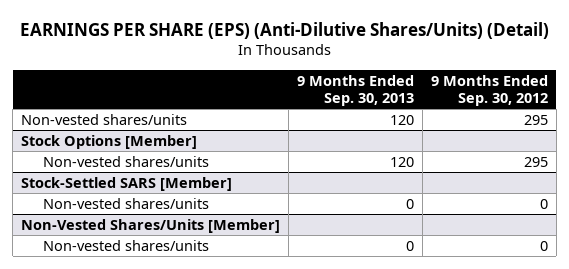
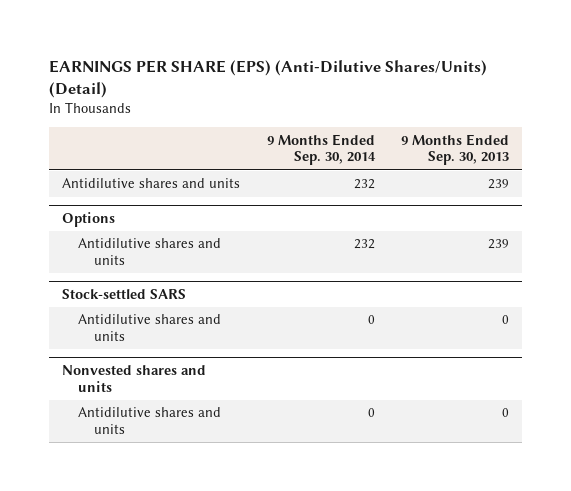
[430,74,548,107] 9 Months Ended Sep. 30, 2012 -> none
none -> [266,133,376,166] 9 Months Ended Sep. 30, 2014
[21,134,198,149] Stock Options [Member] -> none
[21,218,281,233] Non-Vested Shares/Units [Member] -> none
[21,113,188,125] Non-vested shares/units -> [62,178,241,189] Antidilutive shares and units
[390,114,415,125] 120 -> [487,179,509,190] 239
none -> [62,211,116,227] Options
[43,155,210,167] Non-vested shares/units -> [78,238,222,266] Antidilutive shares and units
[390,156,415,167] 120 -> [487,239,509,250] 239
[21,176,233,191] Stock-Settled SARS [Member] -> [62,288,187,299] Stock-settled SARS
[43,197,210,209] Non-vested shares/units -> [78,314,222,342] Antidilutive shares and units
none -> [62,364,207,392] Nonvested shares and units
[43,239,210,251] Non-vested shares/units -> [78,407,222,435] Antidilutive shares and units

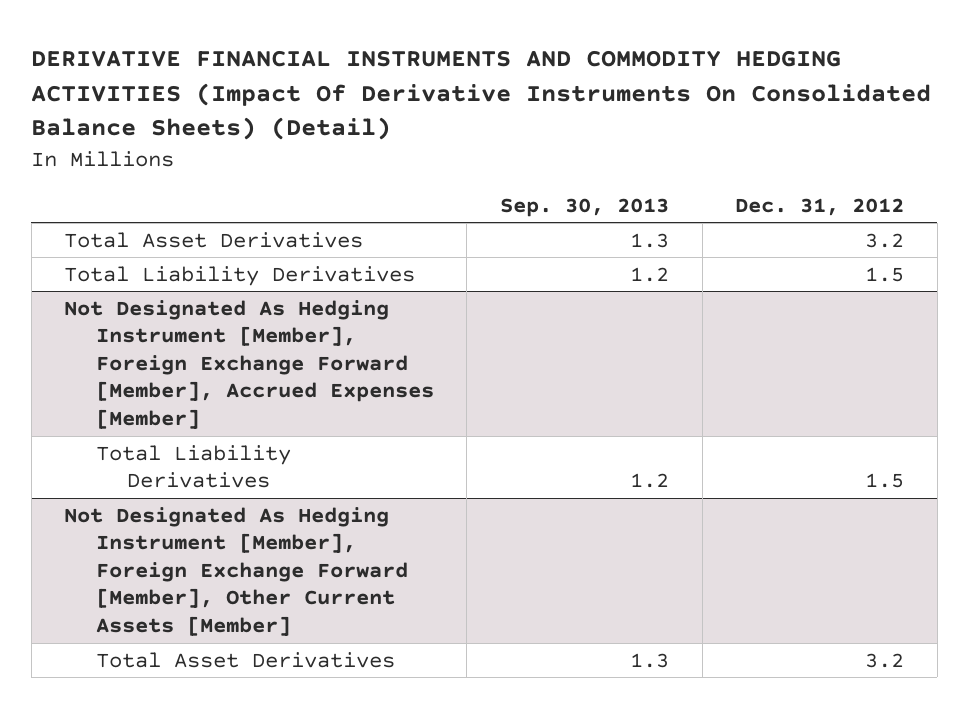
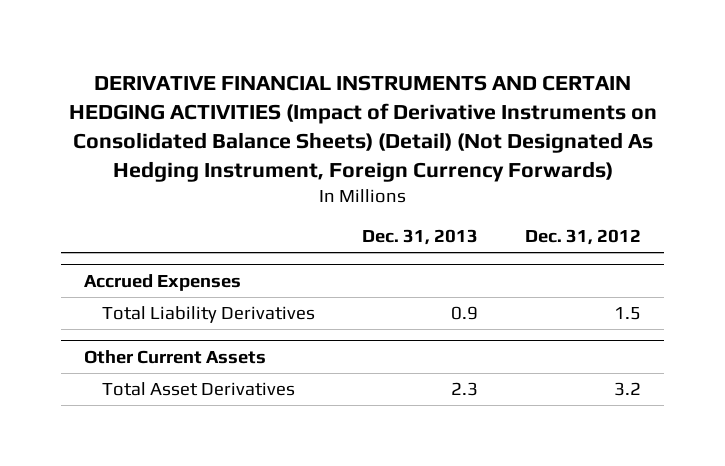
[31,49,932,141] DERIVATIVE FINANCIAL INSTRUMENTS AND COMMODITY HEDGING ACTIVITIES (Impact Of Derivative Instruments On Consolidated Balance Sheets) (Detail) -> [68,74,657,182] DERIVATIVE FINANCIAL INSTRUMENTS AND CERTAIN HEDGING ACTIVITIES (Impact of Derivative Instruments on Consolidated Balance Sheets) (Detail) (Not Designated As Hedging Instrument, Foreign Currency Forwards)
[499,197,669,217] Sep. 30, 2013 -> none
none -> [361,229,478,246] Dec. 31, 2013
[64,231,364,248] Total Asset Derivatives -> none
[64,265,416,286] Total Liability Derivatives -> none
[64,299,434,430] Not Designated As Hedging Instrument [Member], Foreign Exchange Forward [Member], Accrued Expenses [Member] -> none
none -> [84,273,242,291] Accrued Expenses
[64,506,408,637] Not Designated As Hedging Instrument [Member], Foreign Exchange Forward [Member], Other Current Assets [Member] -> none
none -> [84,349,267,364] Other Current Assets

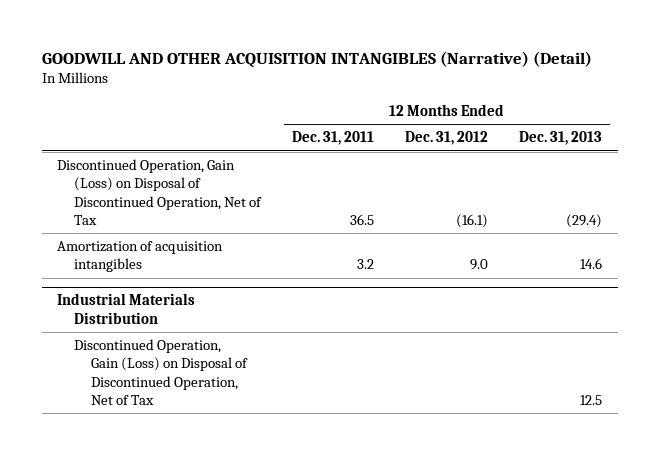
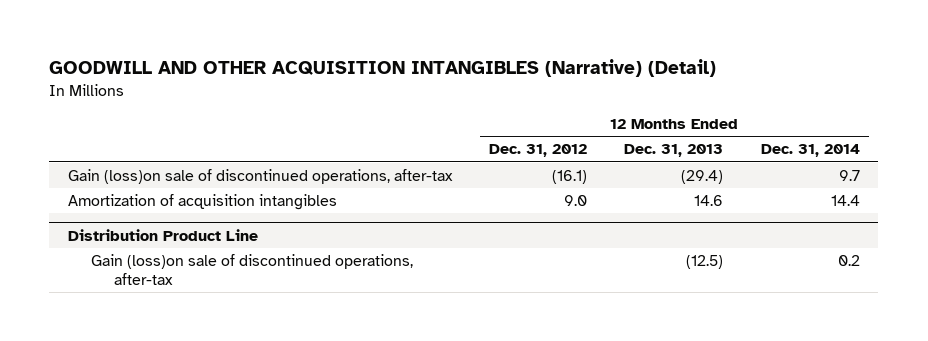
[292,131,375,146] Dec. 31, 2011 -> none
none -> [760,144,860,158] Dec. 31, 2014
[57,159,263,226] Discontinued Operation, Gain (Loss) on Disposal of Discontinued Operation, Net of Tax -> [68,168,454,184] Gain (loss)on sale of discontinued operations, after-tax
[57,293,196,324] Industrial Materials Distribution -> none
none -> [68,228,259,241] Distribution Product Line
[74,339,249,406] Discontinued Operation, Gain (Loss) on Disposal of Discontinued Operation, Net of Tax -> [91,253,414,286] Gain (loss)on sale of discontinued operations, after-tax
[580,395,603,406] 12.5 -> [686,254,724,269] (12.5)

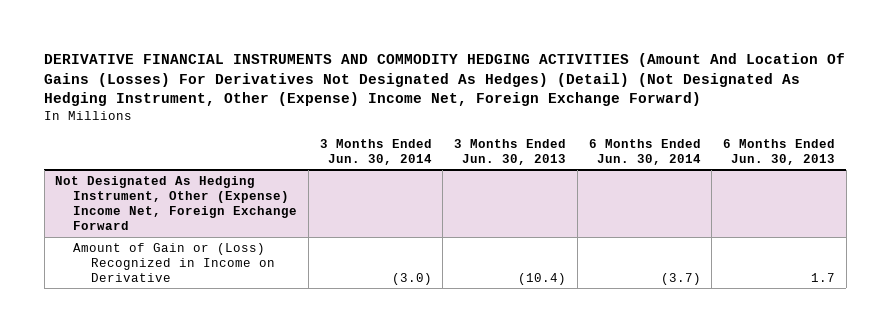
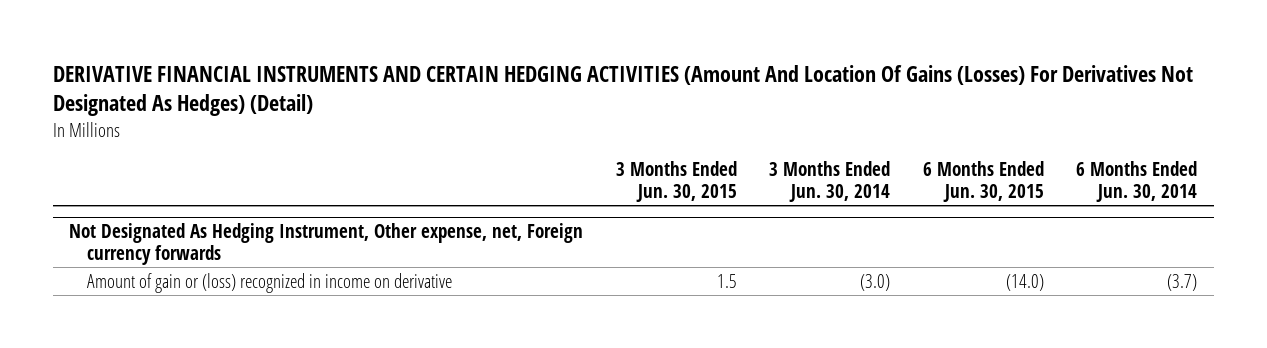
[44,52,846,107] DERIVATIVE FINANCIAL INSTRUMENTS AND COMMODITY HEDGING ACTIVITIES (Amount And Location Of Gains (Losses) For Derivatives Not Designated As Hedges) (Detail) (Not Designated As Hedging Instrument, Other (Expense) Income Net, Foreign Exchange Forward) -> [53,65,1194,117] DERIVATIVE FINANCIAL INSTRUMENTS AND CERTAIN HEDGING ACTIVITIES (Amount And Location Of Gains (Losses) For Derivatives Not Designated As Hedges) (Detail)
[454,138,567,165] 3 Months Ended Jun. 30, 2013 -> none
[722,138,835,165] 6 Months Ended Jun. 30, 2013 -> none
none -> [615,160,737,203] 3 Months Ended Jun. 30, 2015
none -> [922,160,1044,203] 6 Months Ended Jun. 30, 2015
[55,175,298,231] Not Designated As Hedging Instrument, Other (Expense) Income Net, Foreign Exchange Forward -> [69,222,584,265] Not Designated As Hedging Instrument, Other expense, net, Foreign currency forwards
[73,242,276,282] Amount of Gain or (Loss) Recognized in Income on Derivative -> [86,272,452,293] Amount of gain or (loss) recognized in income on derivative

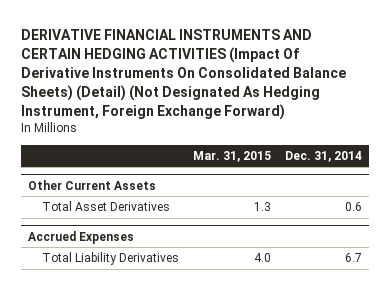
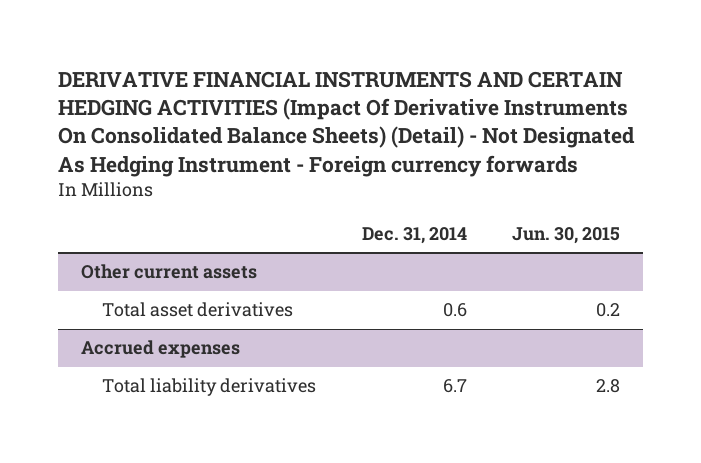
[21,29,347,121] DERIVATIVE FINANCIAL INSTRUMENTS AND CERTAIN HEDGING ACTIVITIES (Impact Of Derivative Instruments On Consolidated Balance Sheets) (Detail) (Not Designated As Hedging Instrument, Foreign Exchange Forward) -> [58,70,636,177] DERIVATIVE FINANCIAL INSTRUMENTS AND CERTAIN HEDGING ACTIVITIES (Impact Of Derivative Instruments On Consolidated Balance Sheets) (Detail) - Not Designated As Hedging Instrument - Foreign currency forwards
[192,150,271,162] Mar. 31, 2015 -> none
none -> [512,227,621,245] Jun. 30, 2015
[28,179,157,190] Other Current Assets -> [81,264,258,280] Other current assets
[42,201,171,212] Total Asset Derivatives -> [102,302,294,318] Total asset derivatives
[28,230,135,244] Accrued Expenses -> [81,340,241,359] Accrued expenses
[42,252,180,266] Total Liability Derivatives -> [102,378,317,397] Total liability derivatives

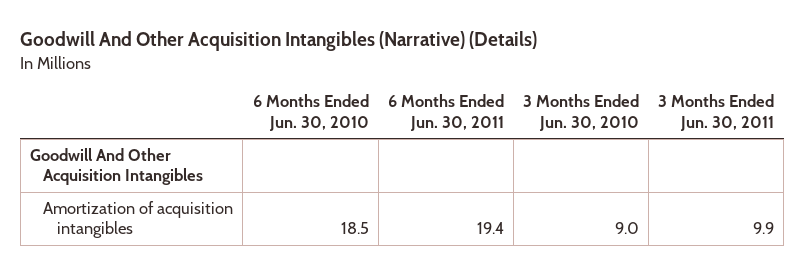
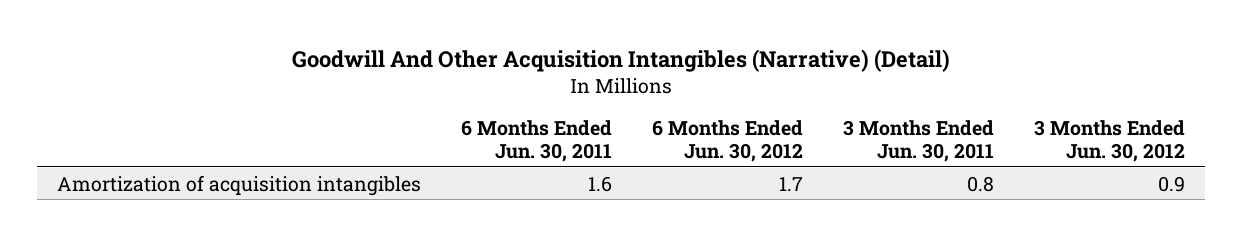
[20,31,538,52] Goodwill And Other Acquisition Intangibles (Narrative) (Details) -> [291,49,950,73] Goodwill And Other Acquisition Intangibles (Narrative) (Detail)
[252,94,369,131] 6 Months Ended Jun. 30, 2010 -> none
[522,94,639,131] 3 Months Ended Jun. 30, 2010 -> none
none -> [651,120,803,163] 6 Months Ended Jun. 30, 2012
none -> [1033,120,1185,163] 3 Months Ended Jun. 30, 2012
[30,148,204,186] Goodwill And Other Acquisition Intangibles -> none
[476,222,504,235] 19.4 -> [588,175,613,192] 1.6
[752,222,774,235] 9.9 -> [966,175,994,192] 0.8

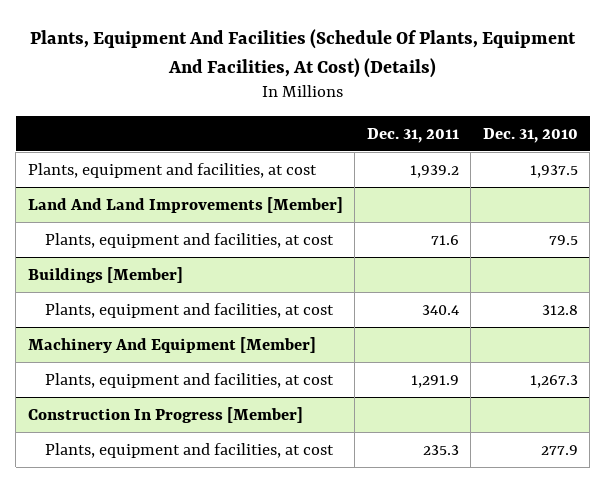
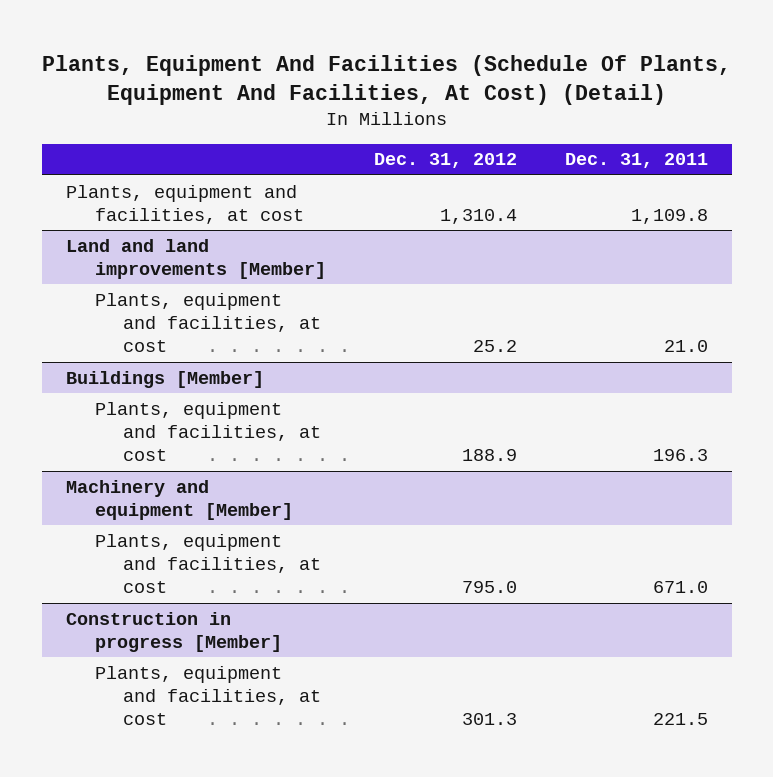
[29,29,576,78] Plants, Equipment And Facilities (Schedule Of Plants, Equipment And Facilities, At Cost) (Details) -> [41,54,731,105] Plants, Equipment And Facilities (Schedule Of Plants, Equipment And Facilities, At Cost) (Detail)
[482,127,578,143] Dec. 31, 2010 -> none
none -> [373,153,517,169] Dec. 31, 2012
[409,164,459,178] 1,939.2 -> [630,208,708,224] 1,109.8
[27,196,343,213] Land And Land Improvements [Member] -> [65,238,326,279] Land and land improvements [Member]
[430,234,459,245] 71.6 -> [663,340,708,353] 21.0
[421,304,459,315] 340.4 -> [652,449,708,462] 196.3
[27,336,316,353] Machinery And Equipment [Member] -> [65,479,293,520] Machinery and equipment [Member]
[410,374,459,388] 1,291.9 -> [652,581,708,594] 671.0
[27,406,303,423] Construction In Progress [Member] -> [65,611,282,652] Construction in progress [Member]
[422,444,459,455] 235.3 -> [652,713,708,726] 221.5

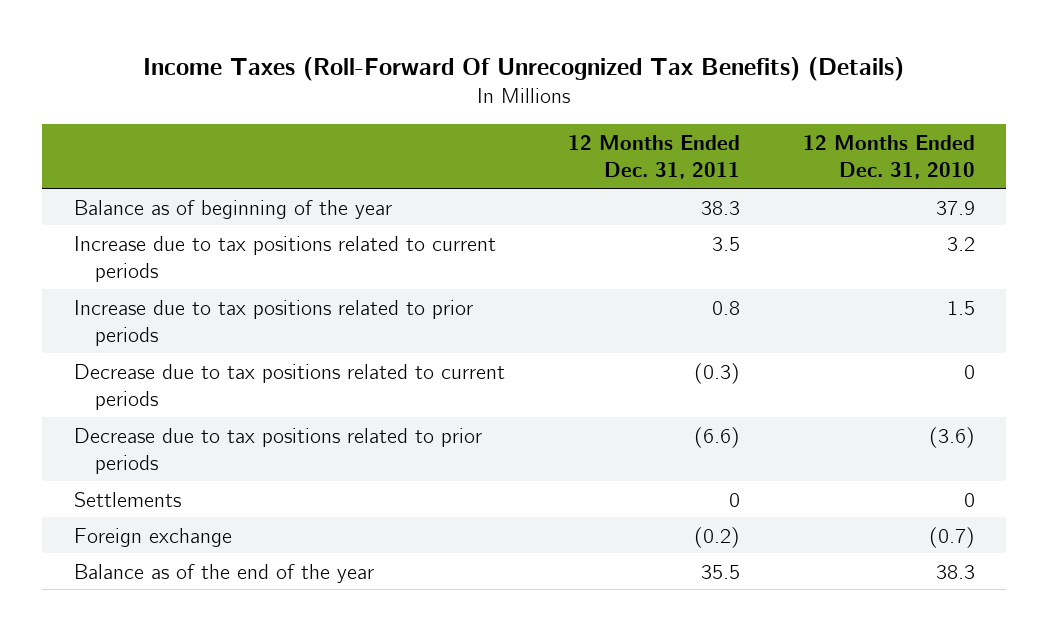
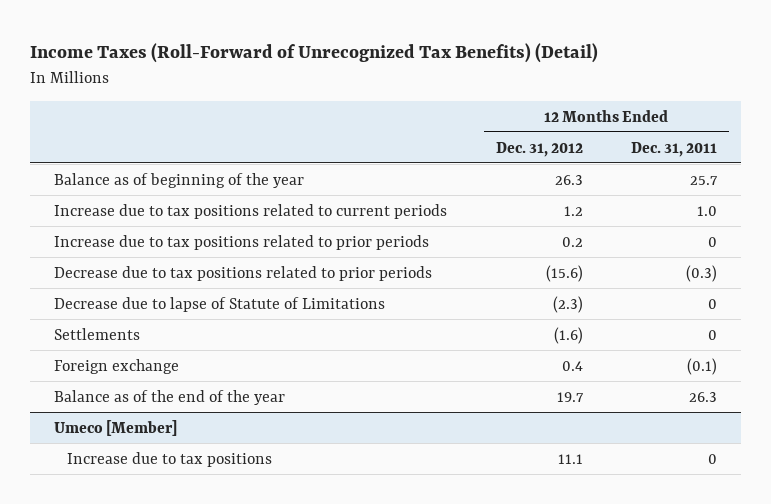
[143,56,905,81] Income Taxes (Roll-Forward Of Unrecognized Tax Benefits) (Details) -> [29,43,598,64] Income Taxes (Roll-Forward of Unrecognized Tax Benefits) (Detail)
[802,134,975,180] 12 Months Ended Dec. 31, 2010 -> none
none -> [495,141,583,157] Dec. 31, 2012
[73,363,505,410] Decrease due to tax positions related to current periods -> none
[700,200,740,215] 38.3 -> [690,175,719,185] 25.7
[711,236,740,251] 3.5 -> [697,205,718,216] 1.0
[711,300,740,315] 0.8 -> [708,236,718,247] 0
[693,426,740,448] (6.6) -> [686,264,718,282] (0.3)
none -> [54,296,386,312] Decrease due to lapse of Statute of Limitations
[693,526,740,548] (0.2) -> [687,357,718,375] (0.1)
[700,564,740,579] 35.5 -> [689,391,718,402] 26.3
none -> [54,419,178,436] Umeco [Member]
none -> [67,451,273,467] Increase due to tax positions

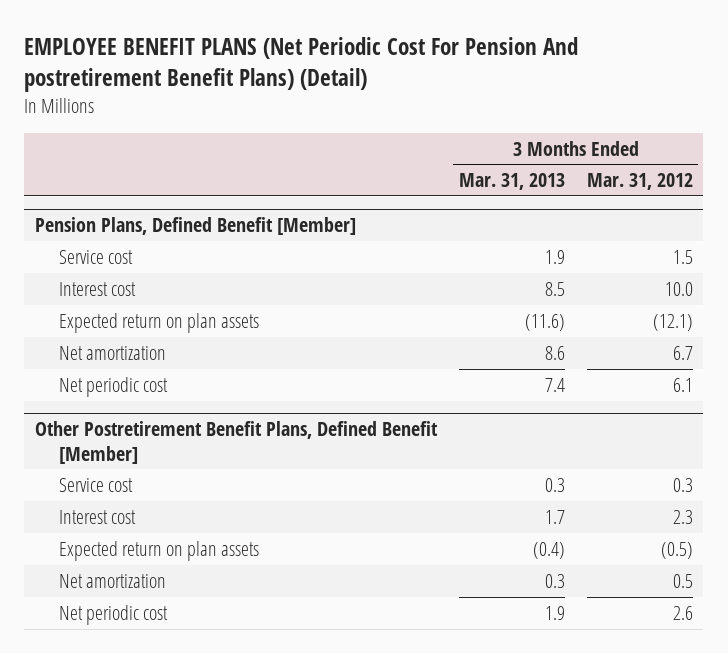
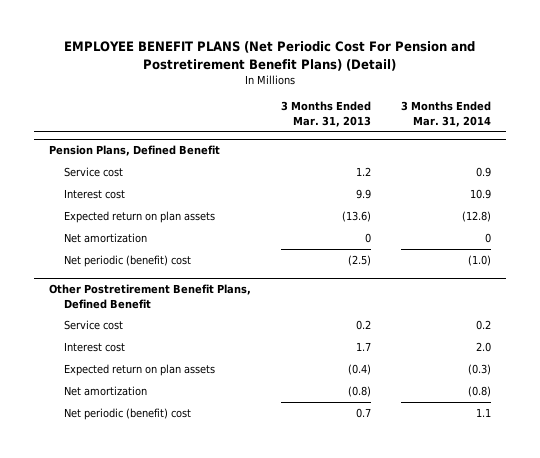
[24,37,579,92] EMPLOYEE BENEFIT PLANS (Net Periodic Cost For Pension And postretirement Benefit Plans) (Detail) -> [63,41,475,71] EMPLOYEE BENEFIT PLANS (Net Periodic Cost For Pension and Postretirement Benefit Plans) (Detail)
[586,173,693,191] Mar. 31, 2012 -> none
none -> [400,101,491,127] 3 Months Ended Mar. 31, 2014
[35,217,357,236] Pension Plans, Defined Benefit [Member] -> [48,145,220,157] Pension Plans, Defined Benefit
[544,249,565,264] 1.9 -> [355,166,371,176] 1.2
[544,281,565,296] 8.5 -> [355,188,371,199] 9.9
[524,313,565,331] (11.6) -> [341,210,371,222] (13.6)
[544,345,565,360] 8.6 -> [364,232,371,243] 0
[59,376,169,397] Net periodic cost -> [63,254,191,267] Net periodic (benefit) cost
[544,377,565,392] 7.4 -> [347,254,371,266] (2.5)
[35,421,439,464] Other Postretirement Benefit Plans, Defined Benefit [Member] -> [48,284,251,309] Other Postretirement Benefit Plans, Defined Benefit
[544,477,565,492] 0.3 -> [355,319,371,330] 0.2
[544,573,565,588] 0.3 -> [347,385,371,397] (0.8)
[59,604,169,625] Net periodic cost -> [63,407,191,420] Net periodic (benefit) cost
[544,605,565,620] 1.9 -> [355,407,371,418] 0.7

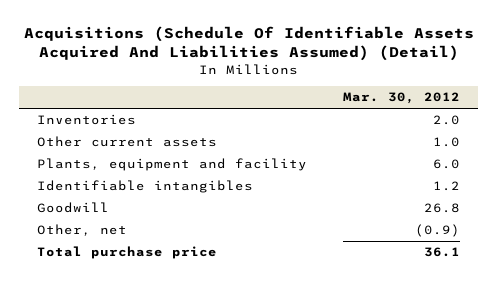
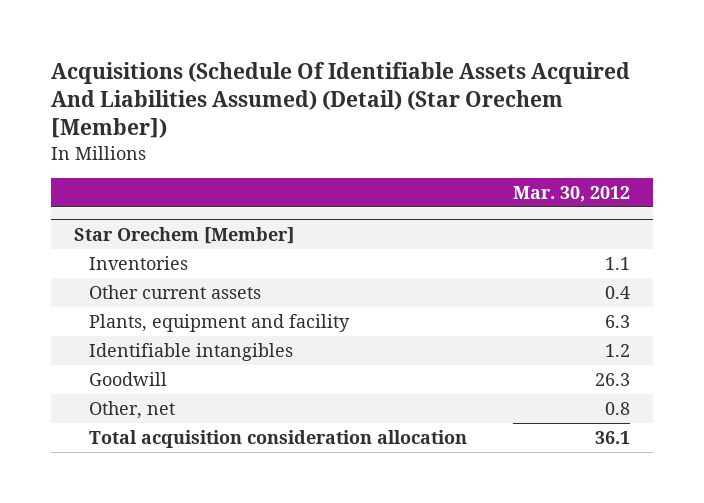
[23,26,474,62] Acquisitions (Schedule Of Identifiable Assets Acquired And Liabilities Assumed) (Detail) -> [50,61,630,139] Acquisitions (Schedule Of Identifiable Assets Acquired And Liabilities Assumed) (Detail) (Star Orechem [Member])
none -> [73,226,294,244] Star Orechem [Member]
[433,115,461,126] 2.0 -> [605,256,631,270] 1.1
[433,137,461,148] 1.0 -> [605,285,631,299] 0.4
[433,159,461,170] 6.0 -> [605,314,631,328] 6.3
[424,203,461,214] 26.8 -> [595,372,631,386] 26.3
[415,224,461,238] (0.9) -> [605,401,631,415] 0.8
[37,246,218,260] Total purchase price -> [88,429,467,448] Total acquisition consideration allocation

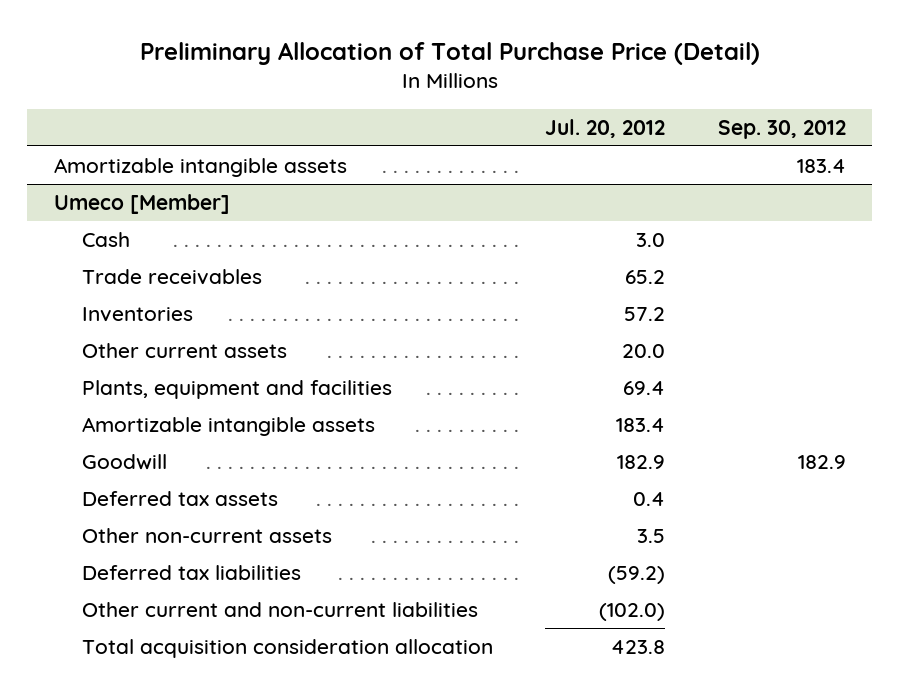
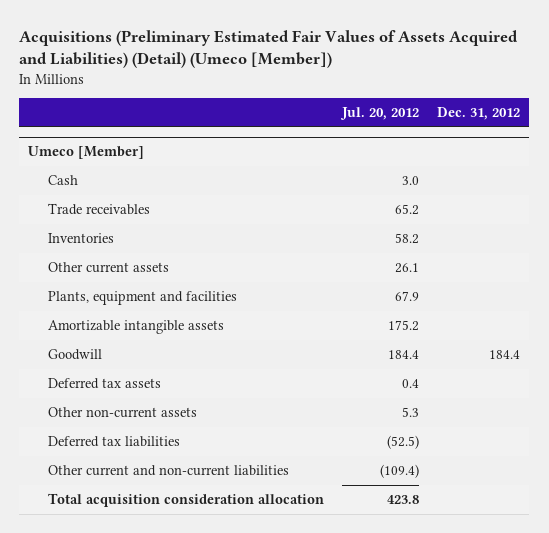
[139,41,760,65] Preliminary Allocation of Total Purchase Price (Detail) -> [19,29,519,69] Acquisitions (Preliminary Estimated Fair Values of Assets Acquired and Liabilities) (Detail) (Umeco [Member])
[717,119,846,139] Sep. 30, 2012 -> none
none -> [437,107,521,121] Dec. 31, 2012
[53,157,347,177] Amortizable intangible assets -> none
[624,306,666,321] 57.2 -> [395,233,420,245] 58.2
[622,343,666,358] 20.0 -> [395,263,420,274] 26.1
[623,380,666,395] 69.4 -> [395,291,420,302] 67.9
[616,417,666,432] 183.4 -> [388,320,420,332] 175.2
[617,454,666,469] 182.9 -> [388,350,420,360] 184.4
[637,528,666,543] 3.5 -> [402,407,420,418] 5.3
[608,565,666,584] (59.2) -> [387,435,420,450] (52.5)
[599,602,666,621] (102.0) -> [380,464,420,479] (109.4)

